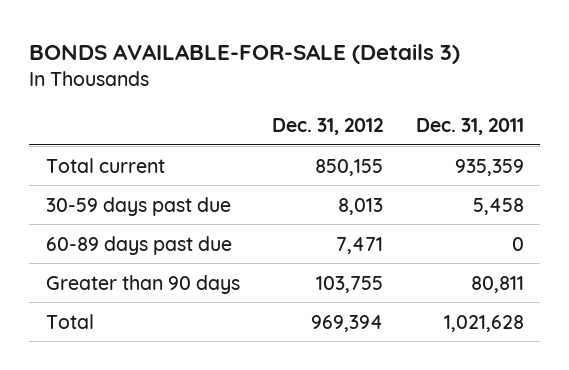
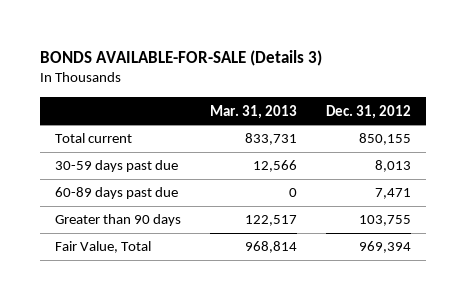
[415,118,524,136] Dec. 31, 2011 -> none
none -> [209,104,297,119] Mar. 31, 2013
[45,313,94,329] Total -> [54,241,151,254] Fair Value, Total

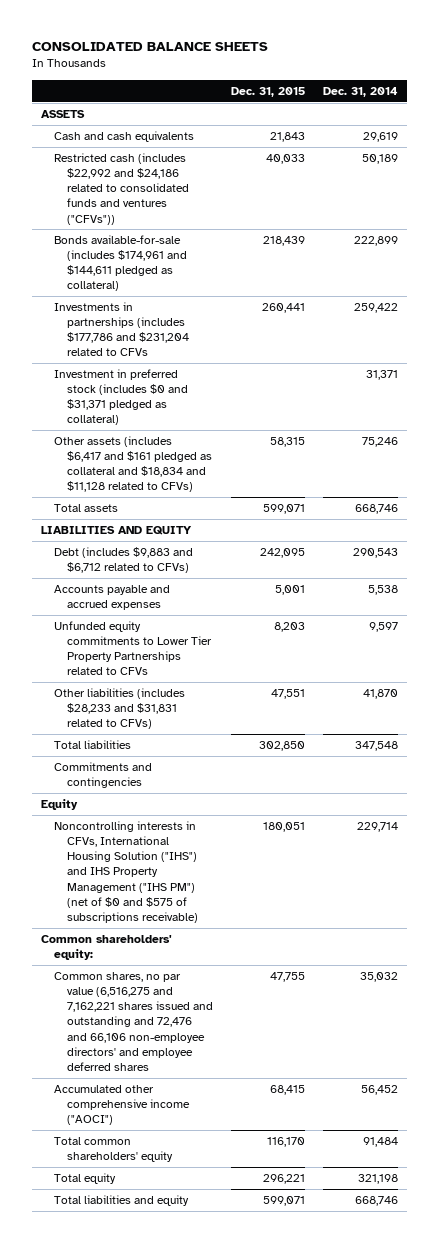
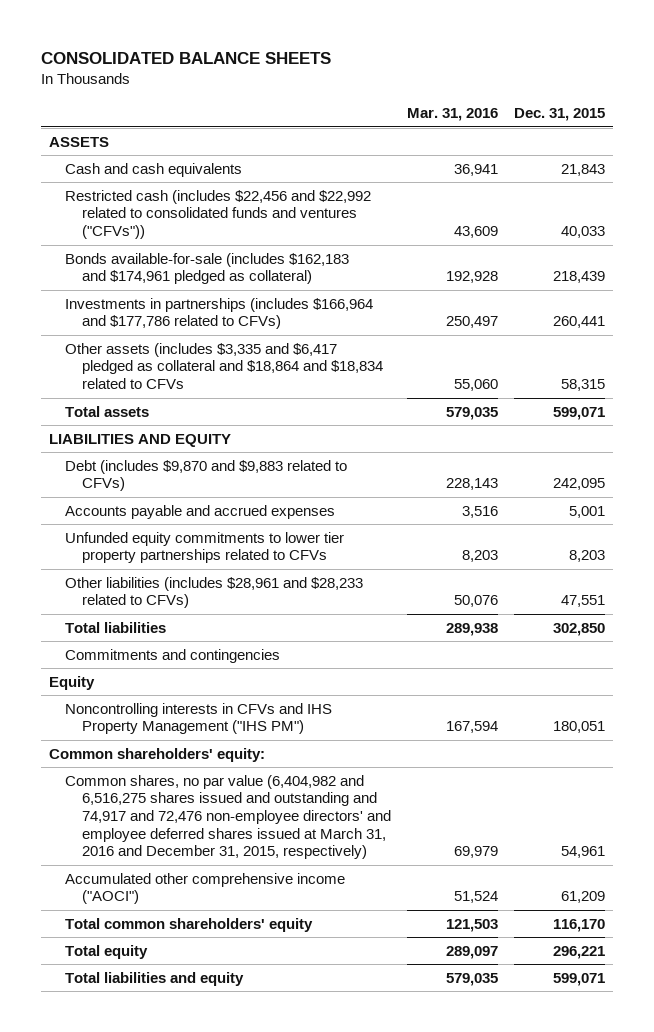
[322,86,398,97] Dec. 31, 2014 -> none
none -> [406,107,498,121] Mar. 31, 2016
[54,369,189,426] Investment in preferred stock (includes $0 and $31,371 pledged as collateral) -> none
[54,153,190,225] Restricted cash (includes $22,992 and $24,186 related to consolidated funds and ventures ("CFVs")) -> [65,189,372,240] Restricted cash (includes $22,456 and $22,992 related to consolidated funds and ventures ("CFVs"))
[54,235,188,292] Bonds available-for-sale (includes $174,961 and $144,611 pledged as collateral) -> [65,252,350,285] Bonds available-for-sale (includes $162,183 and $174,961 pledged as collateral)
[54,302,190,357] Investments in partnerships (includes $177,786 and $231,204 related to CFVs -> [65,297,374,330] Investments in partnerships (includes $166,964 and $177,786 related to CFVs)
[54,436,213,493] Other assets (includes $6,417 and $161 pledged as collateral and $18,834 and $11,128 related to CFVs) -> [65,342,383,390] Other assets (includes $3,335 and $6,417 pledged as collateral and $18,864 and $18,834 related to CFVs
[54,547,194,574] Debt (includes $9,883 and $6,712 related to CFVs) -> [65,459,348,492] Debt (includes $9,870 and $9,883 related to CFVs)
[54,621,213,676] Unfunded equity commitments to Lower Tier Property Partnerships related to CFVs -> [65,531,345,564] Unfunded equity commitments to lower tier property partnerships related to CFVs
[54,688,186,730] Other liabilities (includes $28,233 and $31,831 related to CFVs) -> [65,576,364,609] Other liabilities (includes $28,961 and $28,233 related to CFVs)
[54,821,199,923] Noncontrolling interests in CFVs, International Housing Solution ("IHS") and IHS Property Management ("IHS PM") (net of $0 and $575 of subscriptions receivable) -> [65,702,333,735] Noncontrolling interests in CFVs and IHS Property Management ("IHS PM")
[54,972,214,1071] Common shares, no par value (6,516,275 and 7,162,221 shares issued and outstanding and 72,476 and 66,106 non-employee directors' and employee deferred shares -> [65,774,391,860] Common shares, no par value (6,404,982 and 6,516,275 shares issued and outstanding and 74,917 and 72,476 non-employee directors' and employee deferred shares issued at March 31, 2016 and December 31, 2015, respectively)
[270,972,306,983] 47,755 -> [560,846,605,859] 54,961
[270,1085,306,1096] 68,415 -> [560,891,605,904] 61,209

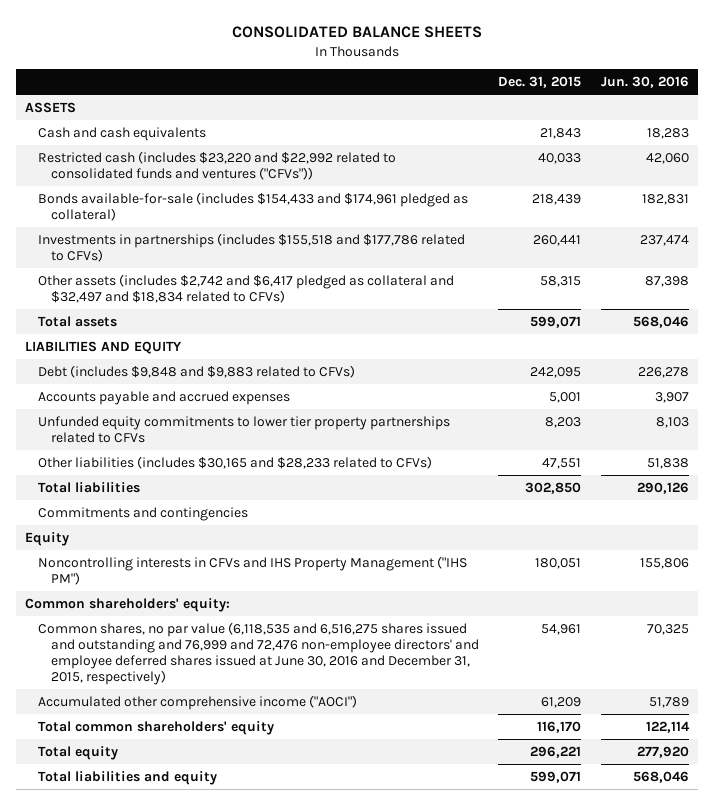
[406,107,498,121] Mar. 31, 2016 -> none
none -> [600,76,689,89] Jun. 30, 2016
[65,189,372,240] Restricted cash (includes $22,456 and $22,992 related to consolidated funds and ventures ("CFVs")) -> [38,150,397,180] Restricted cash (includes $23,220 and $22,992 related to consolidated funds and ventures ("CFVs"))
[65,252,350,285] Bonds available-for-sale (includes $162,183 and $174,961 pledged as collateral) -> [38,191,469,221] Bonds available-for-sale (includes $154,433 and $174,961 pledged as collateral)
[65,297,374,330] Investments in partnerships (includes $166,964 and $177,786 related to CFVs) -> [38,232,466,262] Investments in partnerships (includes $155,518 and $177,786 related to CFVs)
[65,342,383,390] Other assets (includes $3,335 and $6,417 pledged as collateral and $18,864 and $18,834 related to CFVs -> [38,273,455,303] Other assets (includes $2,742 and $6,417 pledged as collateral and $32,497 and $18,834 related to CFVs)
[65,459,348,492] Debt (includes $9,870 and $9,883 related to CFVs) -> [38,364,356,378] Debt (includes $9,848 and $9,883 related to CFVs)
[65,576,364,609] Other liabilities (includes $28,961 and $28,233 related to CFVs) -> [38,455,433,469] Other liabilities (includes $30,165 and $28,233 related to CFVs)
[65,774,391,860] Common shares, no par value (6,404,982 and 6,516,275 shares issued and outstanding and 74,917 and 72,476 non-employee directors' and employee deferred shares issued at March 31, 2016 and December 31, 2015, respectively) -> [38,621,479,685] Common shares, no par value (6,118,535 and 6,516,275 shares issued and outstanding and 76,999 and 72,476 non-employee directors' and employee deferred shares issued at June 30, 2016 and December 31, 2015, respectively)

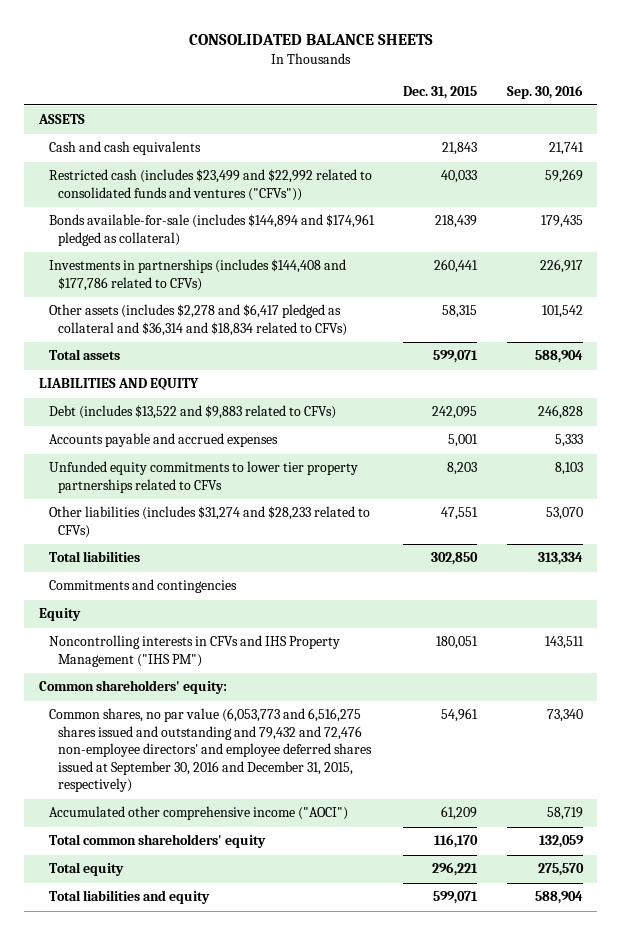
[600,76,689,89] Jun. 30, 2016 -> none
none -> [506,84,583,99] Sep. 30, 2016
[38,150,397,180] Restricted cash (includes $23,220 and $22,992 related to consolidated funds and ventures ("CFVs")) -> [48,169,372,201] Restricted cash (includes $23,499 and $22,992 related to consolidated funds and ventures ("CFVs"))
[38,191,469,221] Bonds available-for-sale (includes $154,433 and $174,961 pledged as collateral) -> [48,214,375,246] Bonds available-for-sale (includes $144,894 and $174,961 pledged as collateral)
[38,232,466,262] Investments in partnerships (includes $155,518 and $177,786 related to CFVs) -> [48,259,346,291] Investments in partnerships (includes $144,408 and $177,786 related to CFVs)
[38,273,455,303] Other assets (includes $2,742 and $6,417 pledged as collateral and $32,497 and $18,834 related to CFVs) -> [48,304,348,336] Other assets (includes $2,278 and $6,417 pledged as collateral and $36,314 and $18,834 related to CFVs)
[38,364,356,378] Debt (includes $9,848 and $9,883 related to CFVs) -> [48,405,336,420] Debt (includes $13,522 and $9,883 related to CFVs)
[38,455,433,469] Other liabilities (includes $30,165 and $28,233 related to CFVs) -> [48,506,370,538] Other liabilities (includes $31,274 and $28,233 related to CFVs)
[38,621,479,685] Common shares, no par value (6,118,535 and 6,516,275 shares issued and outstanding and 76,999 and 72,476 non-employee directors' and employee deferred shares issued at June 30, 2016 and December 31, 2015, respectively) -> [48,708,373,793] Common shares, no par value (6,053,773 and 6,516,275 shares issued and outstanding and 79,432 and 72,476 non-employee directors' and employee deferred shares issued at September 30, 2016 and December 31, 2015, respectively)

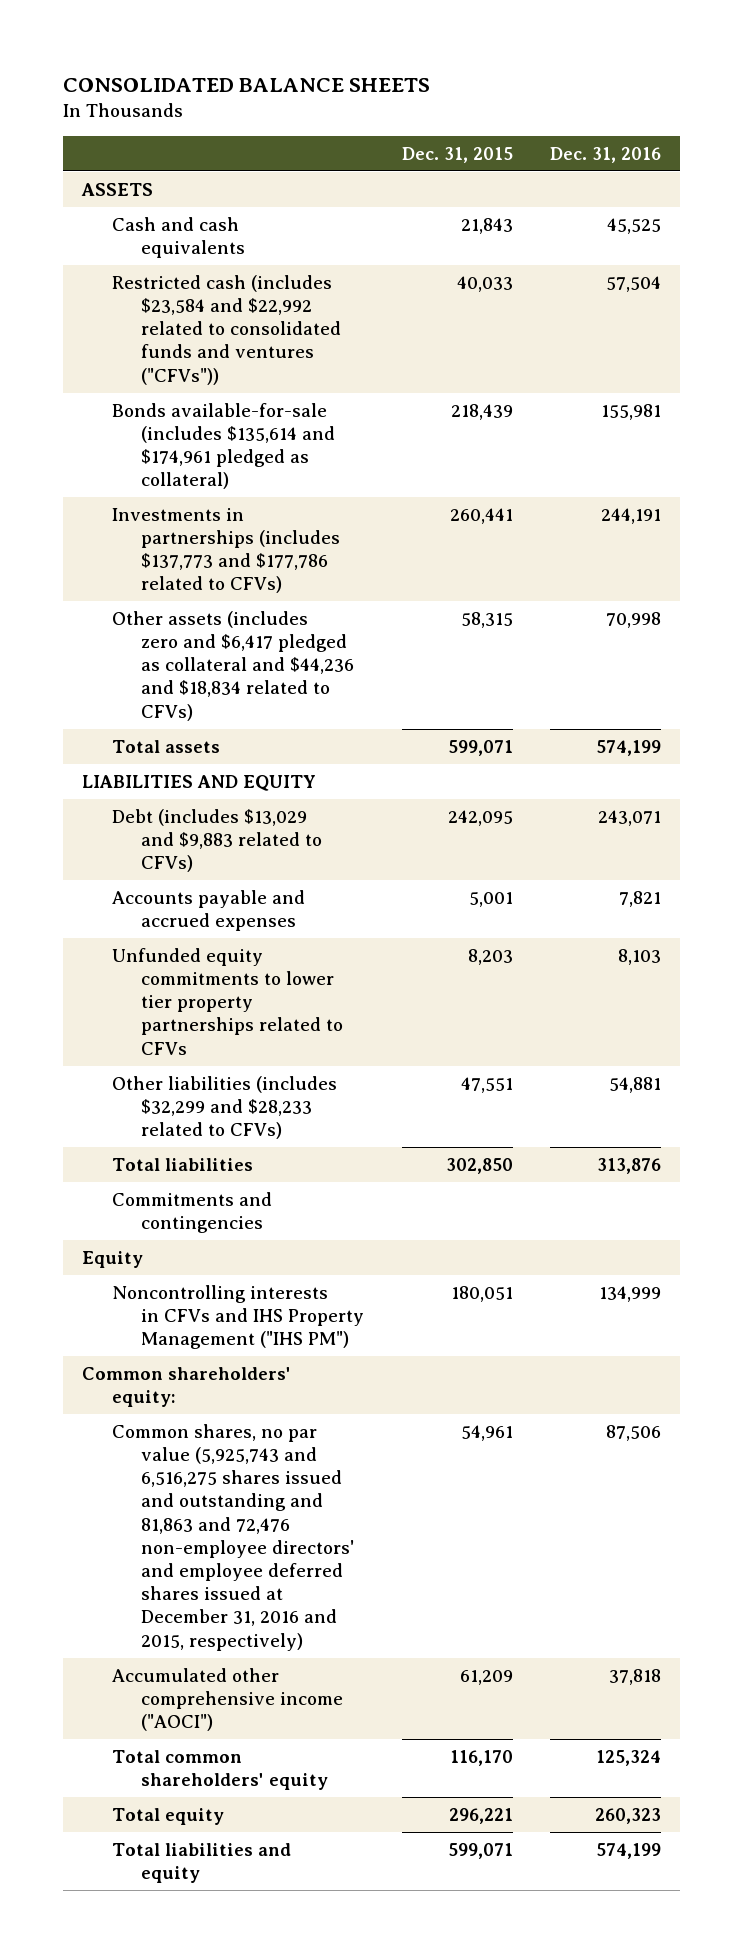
[506,84,583,99] Sep. 30, 2016 -> none
none -> [550,146,662,163] Dec. 31, 2016
[48,169,372,201] Restricted cash (includes $23,499 and $22,992 related to consolidated funds and ventures ("CFVs")) -> [111,274,342,385] Restricted cash (includes $23,584 and $22,992 related to consolidated funds and ventures ("CFVs"))
[48,214,375,246] Bonds available-for-sale (includes $144,894 and $174,961 pledged as collateral) -> [111,402,336,490] Bonds available-for-sale (includes $135,614 and $174,961 pledged as collateral)
[48,259,346,291] Investments in partnerships (includes $144,408 and $177,786 related to CFVs) -> [111,507,341,594] Investments in partnerships (includes $137,773 and $177,786 related to CFVs)
[48,304,348,336] Other assets (includes $2,278 and $6,417 pledged as collateral and $36,314 and $18,834 related to CFVs) -> [111,610,355,721] Other assets (includes zero and $6,417 pledged as collateral and $44,236 and $18,834 related to CFVs)
[48,405,336,420] Debt (includes $13,522 and $9,883 related to CFVs) -> [111,808,323,873] Debt (includes $13,029 and $9,883 related to CFVs)
[48,506,370,538] Other liabilities (includes $31,274 and $28,233 related to CFVs) -> [111,1075,337,1140] Other liabilities (includes $32,299 and $28,233 related to CFVs)
[48,708,373,793] Common shares, no par value (6,053,773 and 6,516,275 shares issued and outstanding and 79,432 and 72,476 non-employee directors' and employee deferred shares issued at September 30, 2016 and December 31, 2015, respectively) -> [111,1423,355,1651] Common shares, no par value (5,925,743 and 6,516,275 shares issued and outstanding and 81,863 and 72,476 non-employee directors' and employee deferred shares issued at December 31, 2016 and 2015, respectively)

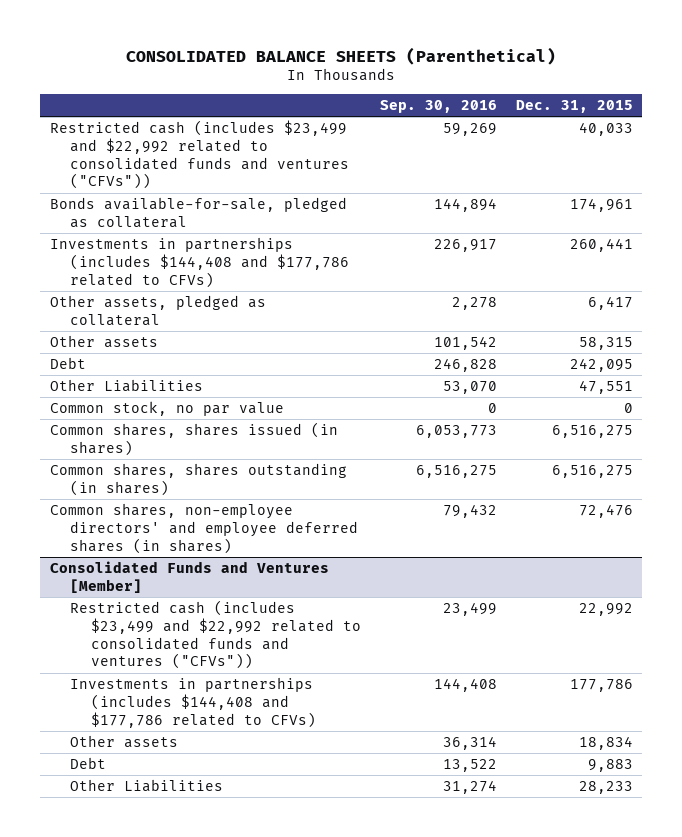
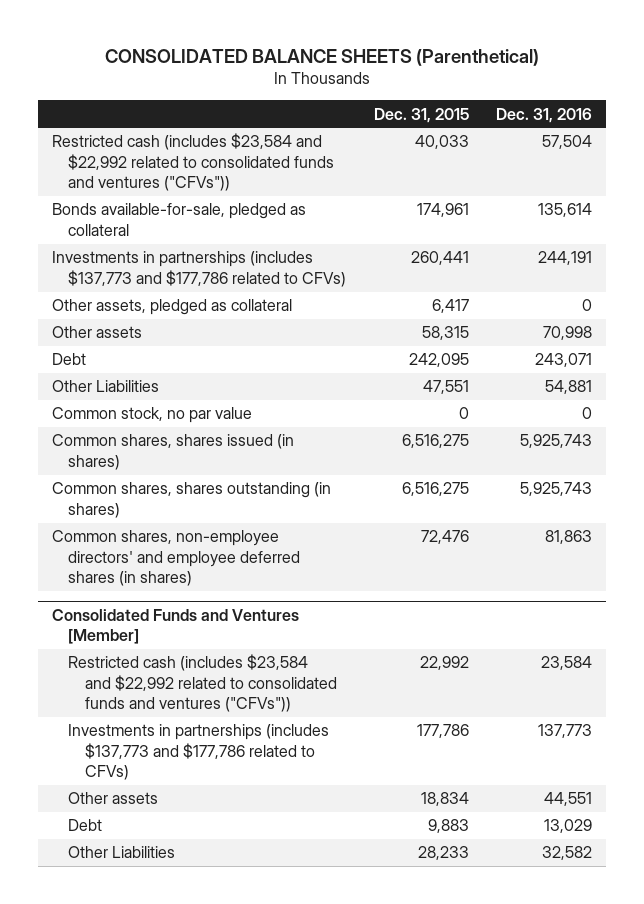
[379,99,497,113] Sep. 30, 2016 -> none
none -> [496,107,593,123] Dec. 31, 2016
[49,119,350,190] Restricted cash (includes $23,499 and $22,992 related to consolidated funds and ventures ("CFVs")) -> [51,133,335,192] Restricted cash (includes $23,584 and $22,992 related to consolidated funds and ventures ("CFVs"))
[49,236,350,288] Investments in partnerships (includes $144,408 and $177,786 related to CFVs) -> [51,251,347,287] Investments in partnerships (includes $137,773 and $177,786 related to CFVs)
[70,599,361,670] Restricted cash (includes $23,499 and $22,992 related to consolidated funds and ventures ("CFVs")) -> [68,654,338,713] Restricted cash (includes $23,584 and $22,992 related to consolidated funds and ventures ("CFVs"))
[70,676,316,728] Investments in partnerships (includes $144,408 and $177,786 related to CFVs) -> [68,724,330,781] Investments in partnerships (includes $137,773 and $177,786 related to CFVs)

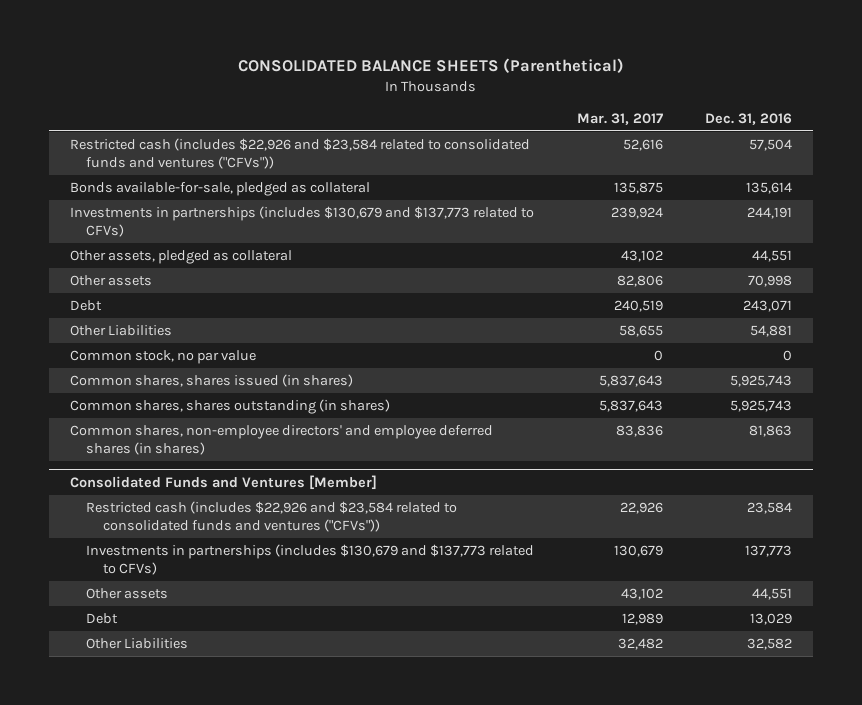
[373,107,469,123] Dec. 31, 2015 -> none
none -> [576,112,663,125] Mar. 31, 2017
[51,133,335,192] Restricted cash (includes $23,584 and $22,992 related to consolidated funds and ventures ("CFVs")) -> [69,138,530,169] Restricted cash (includes $22,926 and $23,584 related to consolidated funds and ventures ("CFVs"))
[51,251,347,287] Investments in partnerships (includes $137,773 and $177,786 related to CFVs) -> [69,206,534,237] Investments in partnerships (includes $130,679 and $137,773 related to CFVs)
[582,299,593,312] 0 -> [752,250,793,263] 44,551
[68,654,338,713] Restricted cash (includes $23,584 and $22,992 related to consolidated funds and ventures ("CFVs")) -> [86,501,458,532] Restricted cash (includes $22,926 and $23,584 related to consolidated funds and ventures ("CFVs"))
[68,724,330,781] Investments in partnerships (includes $137,773 and $177,786 related to CFVs) -> [86,544,535,575] Investments in partnerships (includes $130,679 and $137,773 related to CFVs)

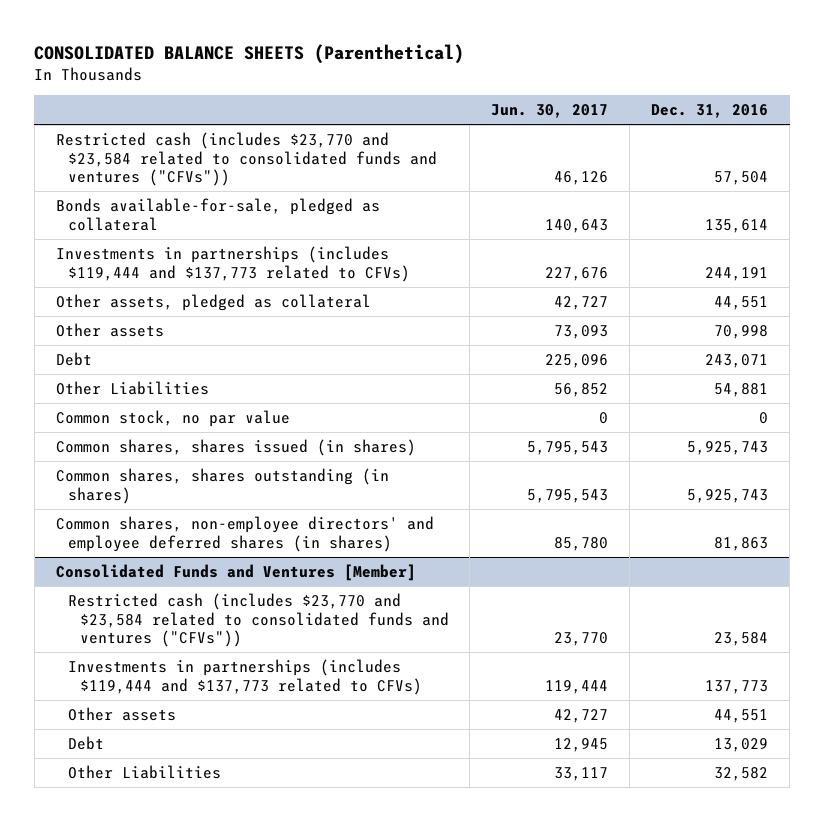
[576,112,663,125] Mar. 31, 2017 -> none
none -> [491,104,609,119] Jun. 30, 2017
[69,138,530,169] Restricted cash (includes $22,926 and $23,584 related to consolidated funds and ventures ("CFVs")) -> [55,132,437,187] Restricted cash (includes $23,770 and $23,584 related to consolidated funds and ventures ("CFVs"))
[69,206,534,237] Investments in partnerships (includes $130,679 and $137,773 related to CFVs) -> [55,246,410,282] Investments in partnerships (includes $119,444 and $137,773 related to CFVs)
[86,501,458,532] Restricted cash (includes $22,926 and $23,584 related to consolidated funds and ventures ("CFVs")) -> [67,593,449,648] Restricted cash (includes $23,770 and $23,584 related to consolidated funds and ventures ("CFVs"))
[86,544,535,575] Investments in partnerships (includes $130,679 and $137,773 related to CFVs) -> [67,659,422,695] Investments in partnerships (includes $119,444 and $137,773 related to CFVs)

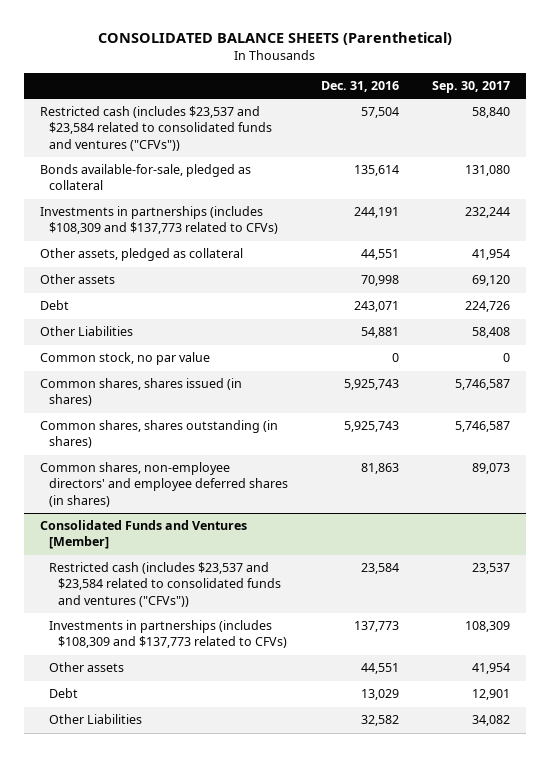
[491,104,609,119] Jun. 30, 2017 -> none
none -> [431,80,510,93] Sep. 30, 2017
[55,132,437,187] Restricted cash (includes $23,770 and $23,584 related to consolidated funds and ventures ("CFVs")) -> [40,106,273,151] Restricted cash (includes $23,537 and $23,584 related to consolidated funds and ventures ("CFVs"))
[55,246,410,282] Investments in partnerships (includes $119,444 and $137,773 related to CFVs) -> [40,206,279,235] Investments in partnerships (includes $108,309 and $137,773 related to CFVs)
[67,593,449,648] Restricted cash (includes $23,770 and $23,584 related to consolidated funds and ventures ("CFVs")) -> [49,562,282,607] Restricted cash (includes $23,537 and $23,584 related to consolidated funds and ventures ("CFVs"))
[67,659,422,695] Investments in partnerships (includes $119,444 and $137,773 related to CFVs) -> [49,620,288,649] Investments in partnerships (includes $108,309 and $137,773 related to CFVs)

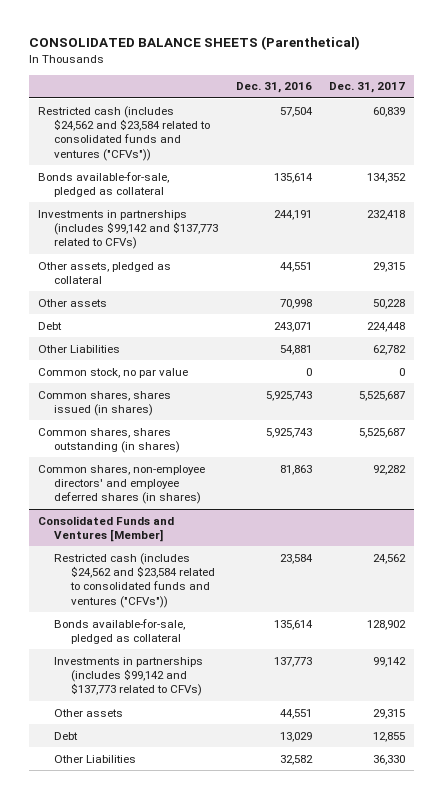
[431,80,510,93] Sep. 30, 2017 -> none
none -> [329,82,406,94] Dec. 31, 2017
[40,106,273,151] Restricted cash (includes $23,537 and $23,584 related to consolidated funds and ventures ("CFVs")) -> [37,105,211,161] Restricted cash (includes $24,562 and $23,584 related to consolidated funds and ventures ("CFVs"))
[40,206,279,235] Investments in partnerships (includes $108,309 and $137,773 related to CFVs) -> [37,209,219,250] Investments in partnerships (includes $99,142 and $137,773 related to CFVs)
[49,562,282,607] Restricted cash (includes $23,537 and $23,584 related to consolidated funds and ventures ("CFVs")) -> [54,552,216,608] Restricted cash (includes $24,562 and $23,584 related to consolidated funds and ventures ("CFVs"))
none -> [54,618,186,645] Bonds available-for-sale, pledged as collateral
[49,620,288,649] Investments in partnerships (includes $108,309 and $137,773 related to CFVs) -> [54,656,204,697] Investments in partnerships (includes $99,142 and $137,773 related to CFVs)

